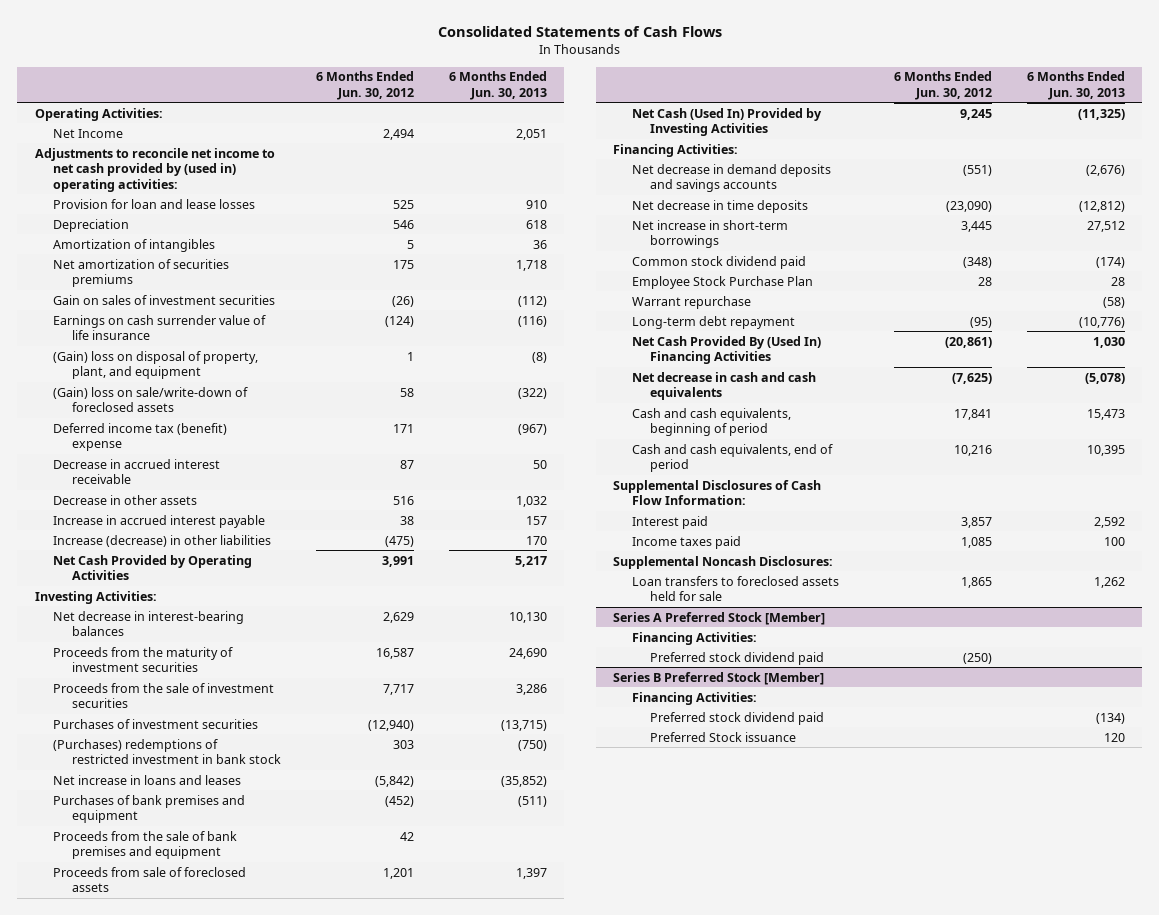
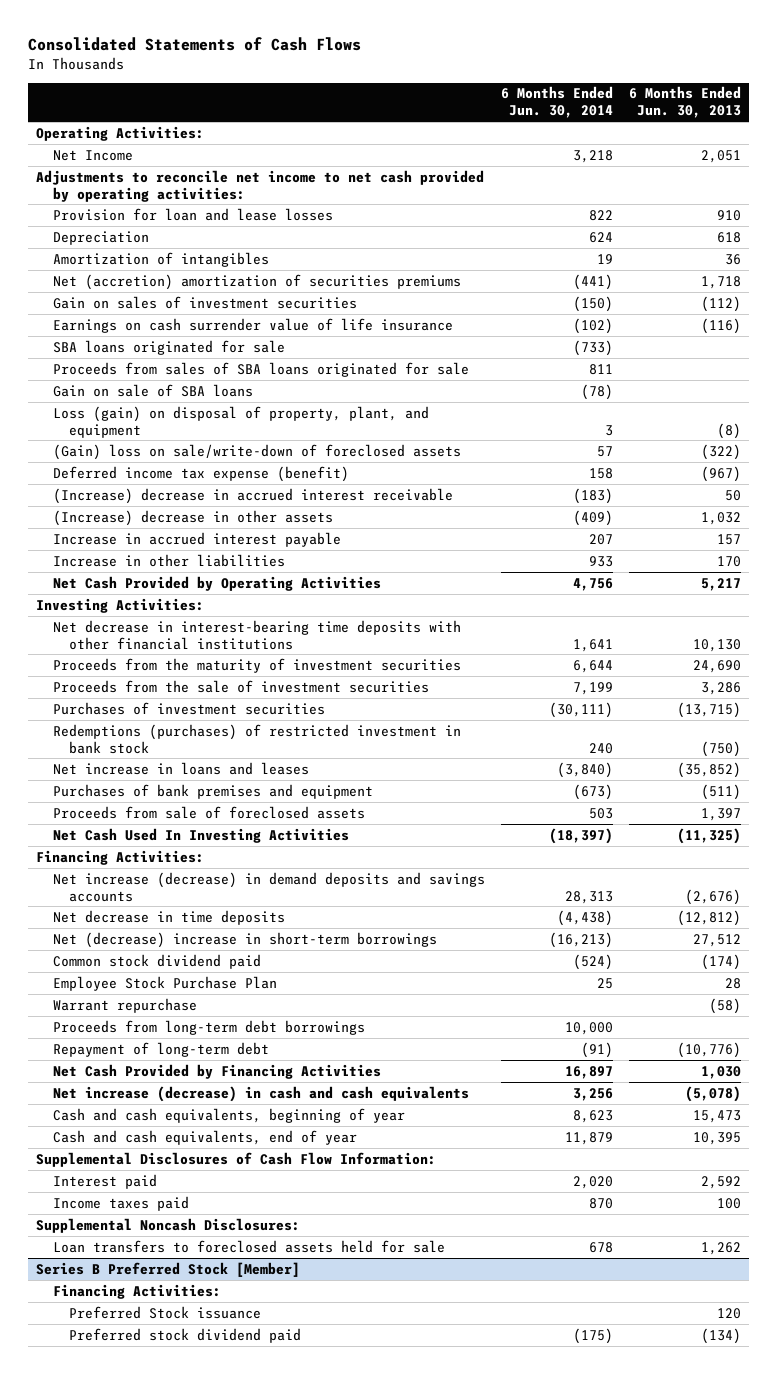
[315,71,414,100] 6 Months Ended Jun. 30, 2012 -> none
none -> [500,86,613,119] 6 Months Ended Jun. 30, 2014
[34,147,275,192] Adjustments to reconcile net income to net cash provided by (used in) operating activities: -> [36,169,485,202] Adjustments to reconcile net income to net cash provided by operating activities:
[53,258,230,288] Net amortization of securities premiums -> [52,273,461,290] Net (accretion) amortization of securities premiums
none -> [52,339,285,355] SBA loans originated for sale
none -> [52,361,469,377] Proceeds from sales of SBA loans originated for sale
none -> [52,383,253,397] Gain on sale of SBA loans
[53,350,259,380] (Gain) loss on disposal of property, plant, and equipment -> [52,405,429,438] Loss (gain) on disposal of property, plant, and equipment
[53,422,228,452] Deferred income tax (benefit) expense -> [52,465,349,482] Deferred income tax expense (benefit)
[53,458,221,485] Decrease in accrued interest receivable -> [52,487,453,504] (Increase) decrease in accrued interest receivable
[53,494,198,505] Decrease in other assets -> [52,509,333,526] (Increase) decrease in other assets
[53,534,272,547] Increase (decrease) in other liabilities -> [52,553,285,567] Increase in other liabilities
[53,610,245,637] Net decrease in interest-bearing balances -> [52,619,461,650] Net decrease in interest-bearing time deposits with other financial institutions
[53,738,282,765] (Purchases) redemptions of restricted investment in bank stock -> [52,723,461,754] Redemptions (purchases) of restricted investment in bank stock
[53,830,238,860] Proceeds from the sale of bank premises and equipment -> none
[631,107,822,137] Net Cash (Used In) Provided by Investing Activities -> [52,827,349,843] Net Cash Used In Investing Activities
[631,163,831,193] Net decrease in demand deposits and savings accounts -> [52,871,485,902] Net increase (decrease) in demand deposits and savings accounts
[631,219,788,249] Net increase in short-term borrowings -> [52,931,437,948] Net (decrease) increase in short-term borrowings
none -> [52,1019,365,1035] Proceeds from long-term debt borrowings
[631,315,795,329] Long-term debt repayment -> [52,1041,269,1057] Repayment of long-term debt
[631,335,821,365] Net Cash Provided By (Used In) Financing Activities -> [52,1063,381,1079] Net Cash Provided by Financing Activities
[631,371,816,401] Net decrease in cash and cash equivalents -> [52,1085,469,1102] Net increase (decrease) in cash and cash equivalents
[631,407,791,437] Cash and cash equivalents, beginning of period -> [52,1107,405,1123] Cash and cash equivalents, beginning of year
[631,443,833,473] Cash and cash equivalents, end of period -> [52,1129,357,1145] Cash and cash equivalents, end of year
[612,611,825,625] Series A Preferred Stock [Member] -> none
[631,631,757,645] Financing Activities: -> none
[650,651,825,665] Preferred stock dividend paid -> none
[650,711,825,725] Preferred stock dividend paid -> [68,1327,301,1343] Preferred stock dividend paid

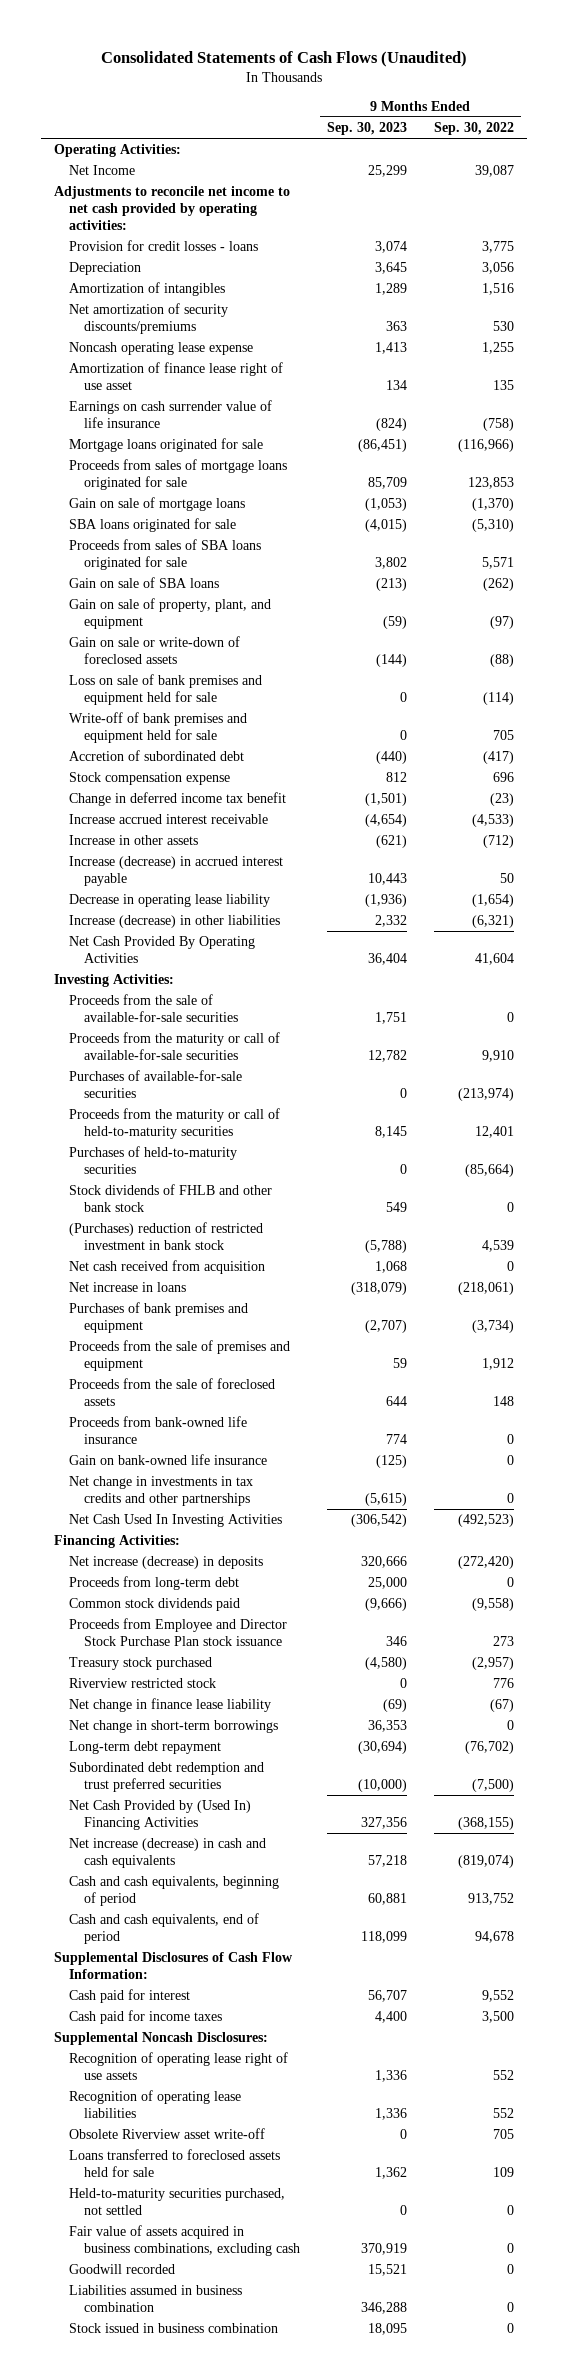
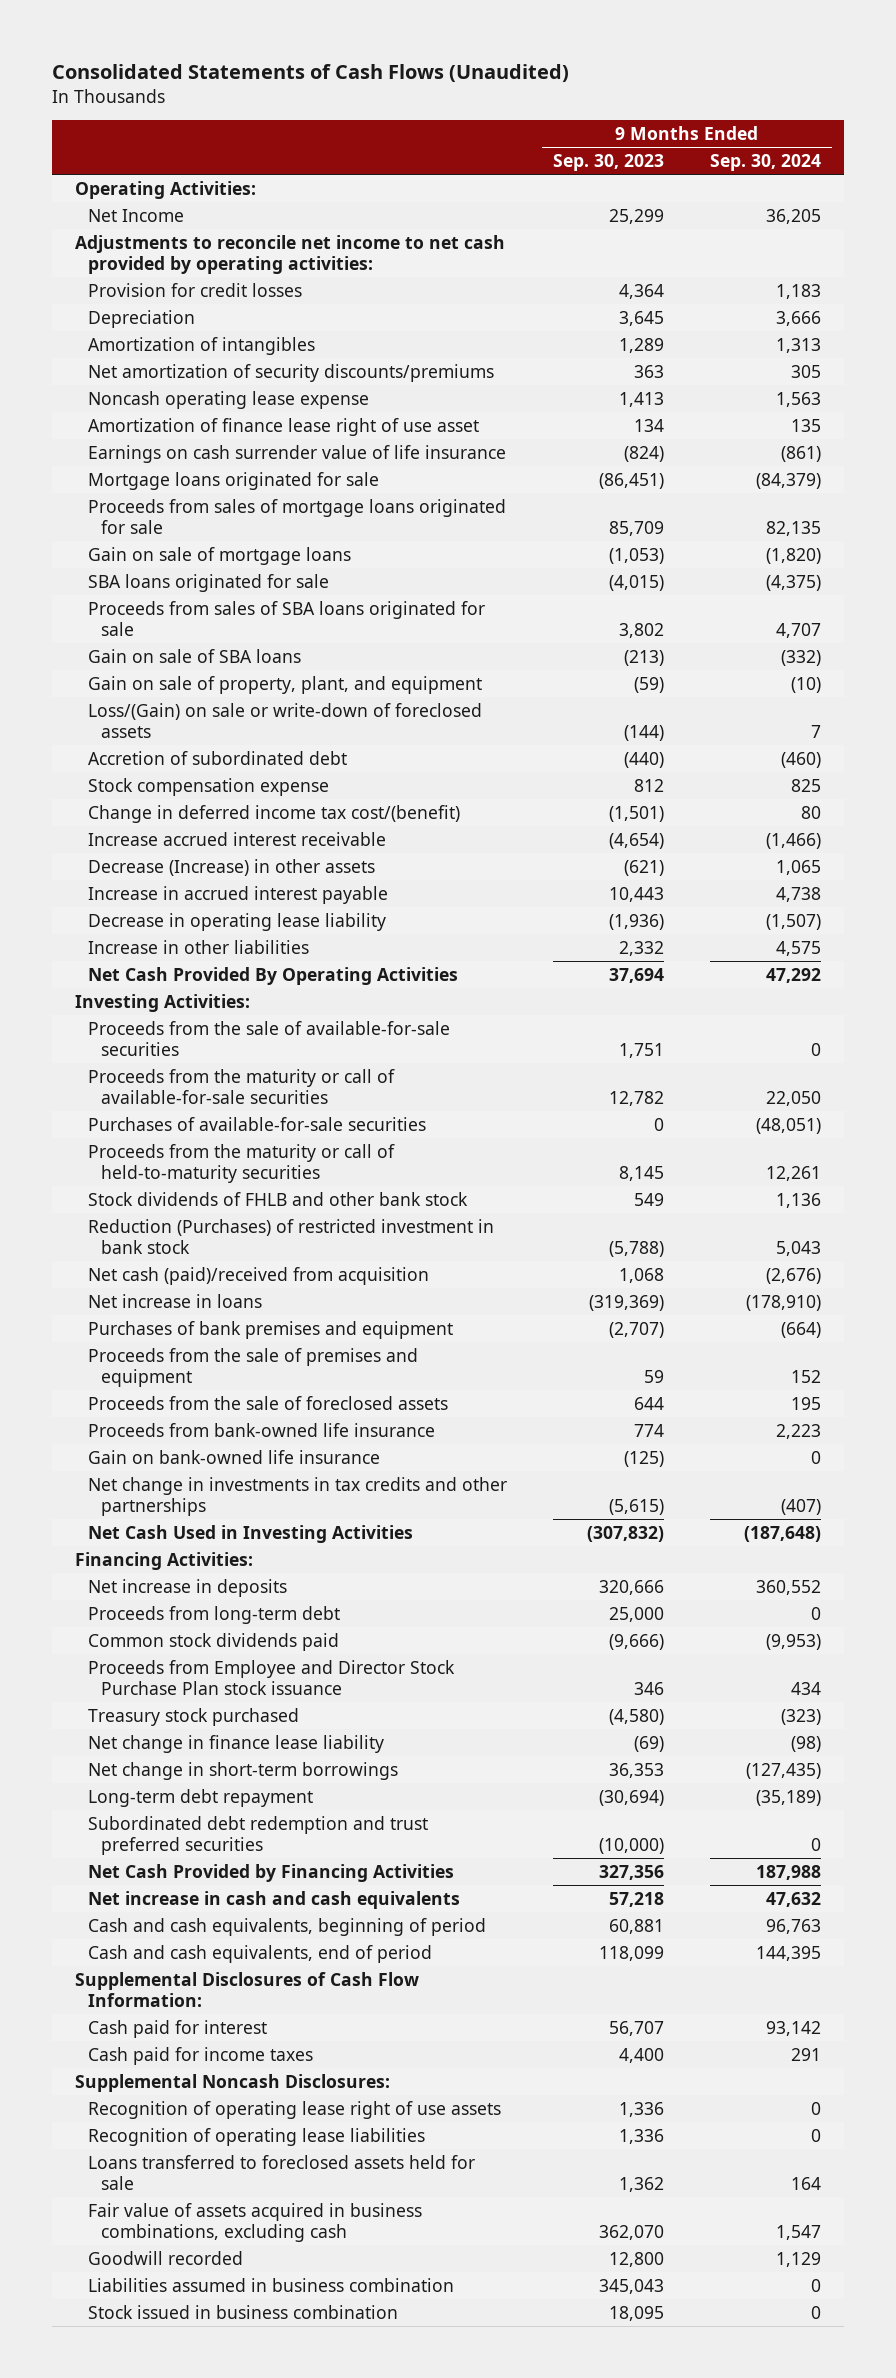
[433,122,514,136] Sep. 30, 2022 -> none
none -> [710,153,822,171] Sep. 30, 2024
[68,240,258,252] Provision for credit losses - loans -> [88,282,303,297] Provision for credit losses
[374,241,407,254] 3,074 -> [619,283,665,299] 4,364
[68,674,262,706] Loss on sale of bank premises and equipment held for sale -> none
[68,712,247,744] Write-off of bank premises and equipment held for sale -> none
[68,636,240,665] Gain on sale or write-down of foreclosed assets -> [88,702,483,739] Loss/(Gain) on sale or write-down of foreclosed assets
[68,792,286,807] Change in deferred income tax benefit -> [88,804,461,823] Change in deferred income tax cost/(benefit)
[68,835,198,846] Increase in other assets -> [88,858,376,876] Decrease (Increase) in other assets
[68,856,283,887] Increase (decrease) in accrued interest payable -> [88,885,389,904] Increase in accrued interest payable
[68,915,280,929] Increase (decrease) in other liabilities -> [88,939,310,954] Increase in other liabilities
[367,953,407,966] 36,404 -> [609,967,665,983] 37,694
[68,1146,237,1175] Purchases of held-to-maturity securities -> none
[68,1222,263,1251] (Purchases) reduction of restricted investment in bank stock -> [88,1218,495,1255] Reduction (Purchases) of restricted investment in bank stock
[68,1260,265,1275] Net cash received from acquisition -> [88,1266,430,1285] Net cash (paid)/received from acquisition
[350,1282,407,1296] (318,079) -> [589,1294,665,1311] (319,369)
[68,1514,282,1528] Net Cash Used In Investing Activities -> [88,1524,414,1543] Net Cash Used in Investing Activities
[350,1514,407,1528] (306,542) -> [587,1525,665,1542] (307,832)
[68,1556,263,1570] Net increase (decrease) in deposits -> [88,1578,288,1597] Net increase in deposits
[68,1678,216,1689] Riverview restricted stock -> none
[68,1800,251,1831] Net Cash Provided by (Used In) Financing Activities -> [88,1863,455,1882] Net Cash Provided by Financing Activities
[68,1838,266,1869] Net increase (decrease) in cash and cash equivalents -> [88,1890,461,1909] Net increase in cash and cash equivalents
[68,2128,265,2140] Obsolete Riverview asset write-off -> none
[68,2188,285,2216] Held-to-maturity securities purchased, not settled -> none
[360,2243,407,2256] 370,919 -> [599,2225,665,2241] 362,070
[367,2264,407,2277] 15,521 -> [609,2251,665,2267] 12,800
[360,2302,407,2315] 346,288 -> [599,2278,665,2294] 345,043

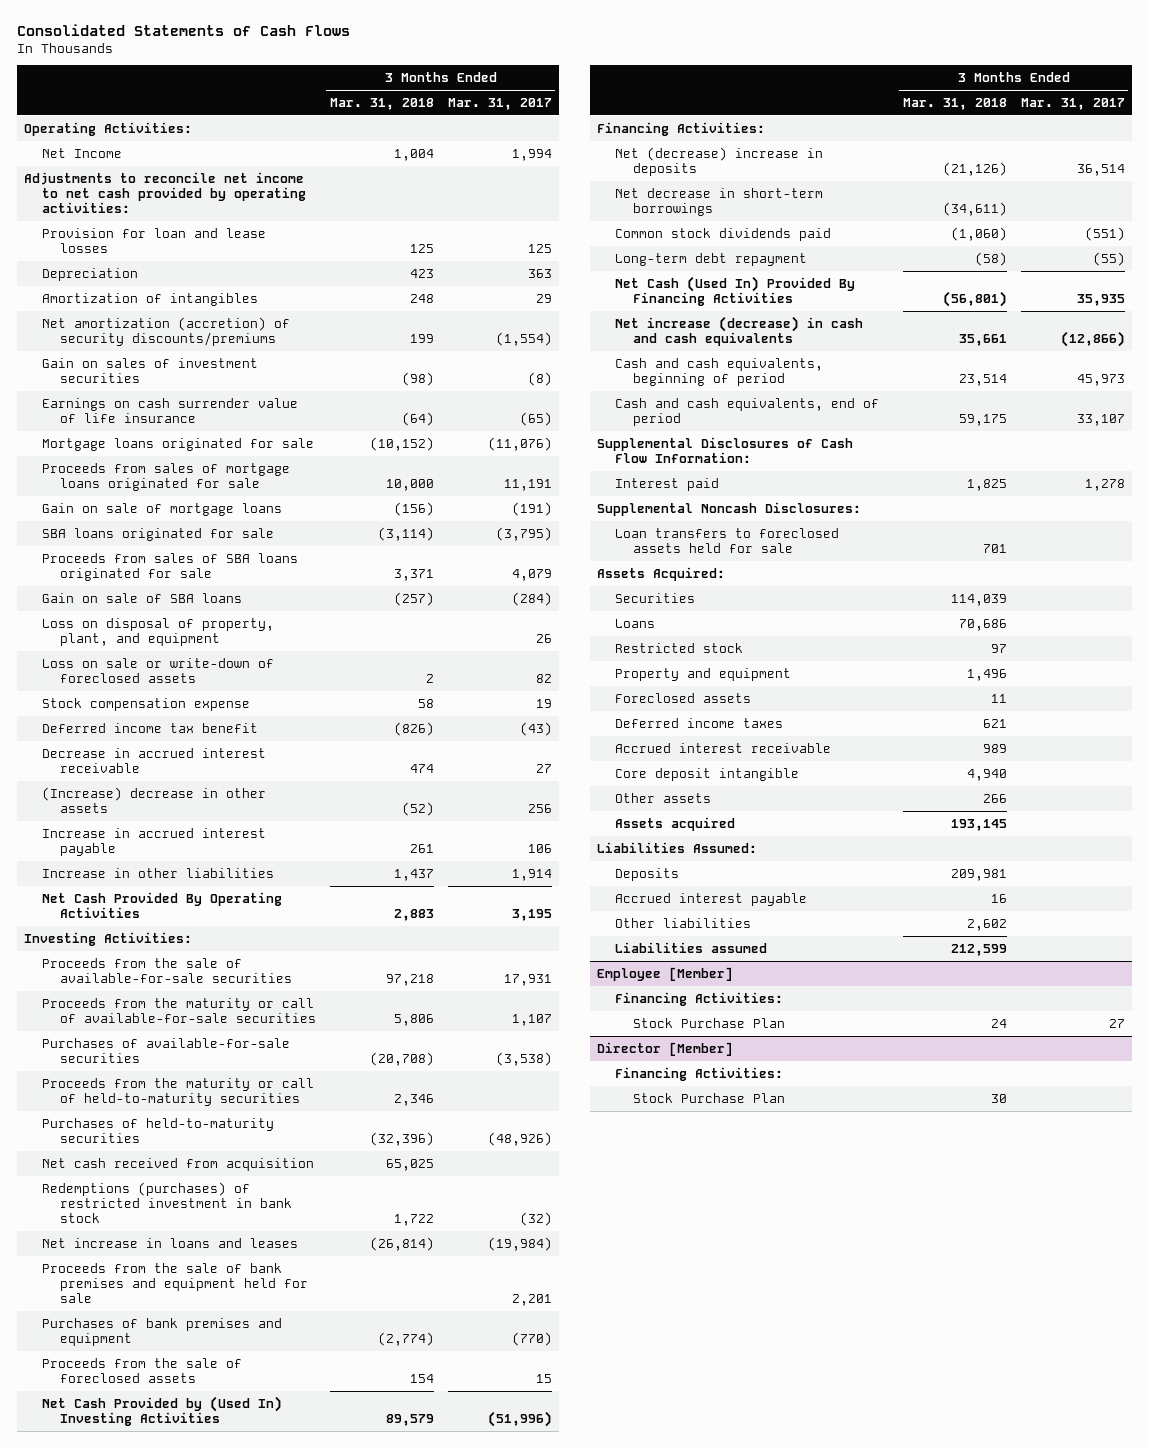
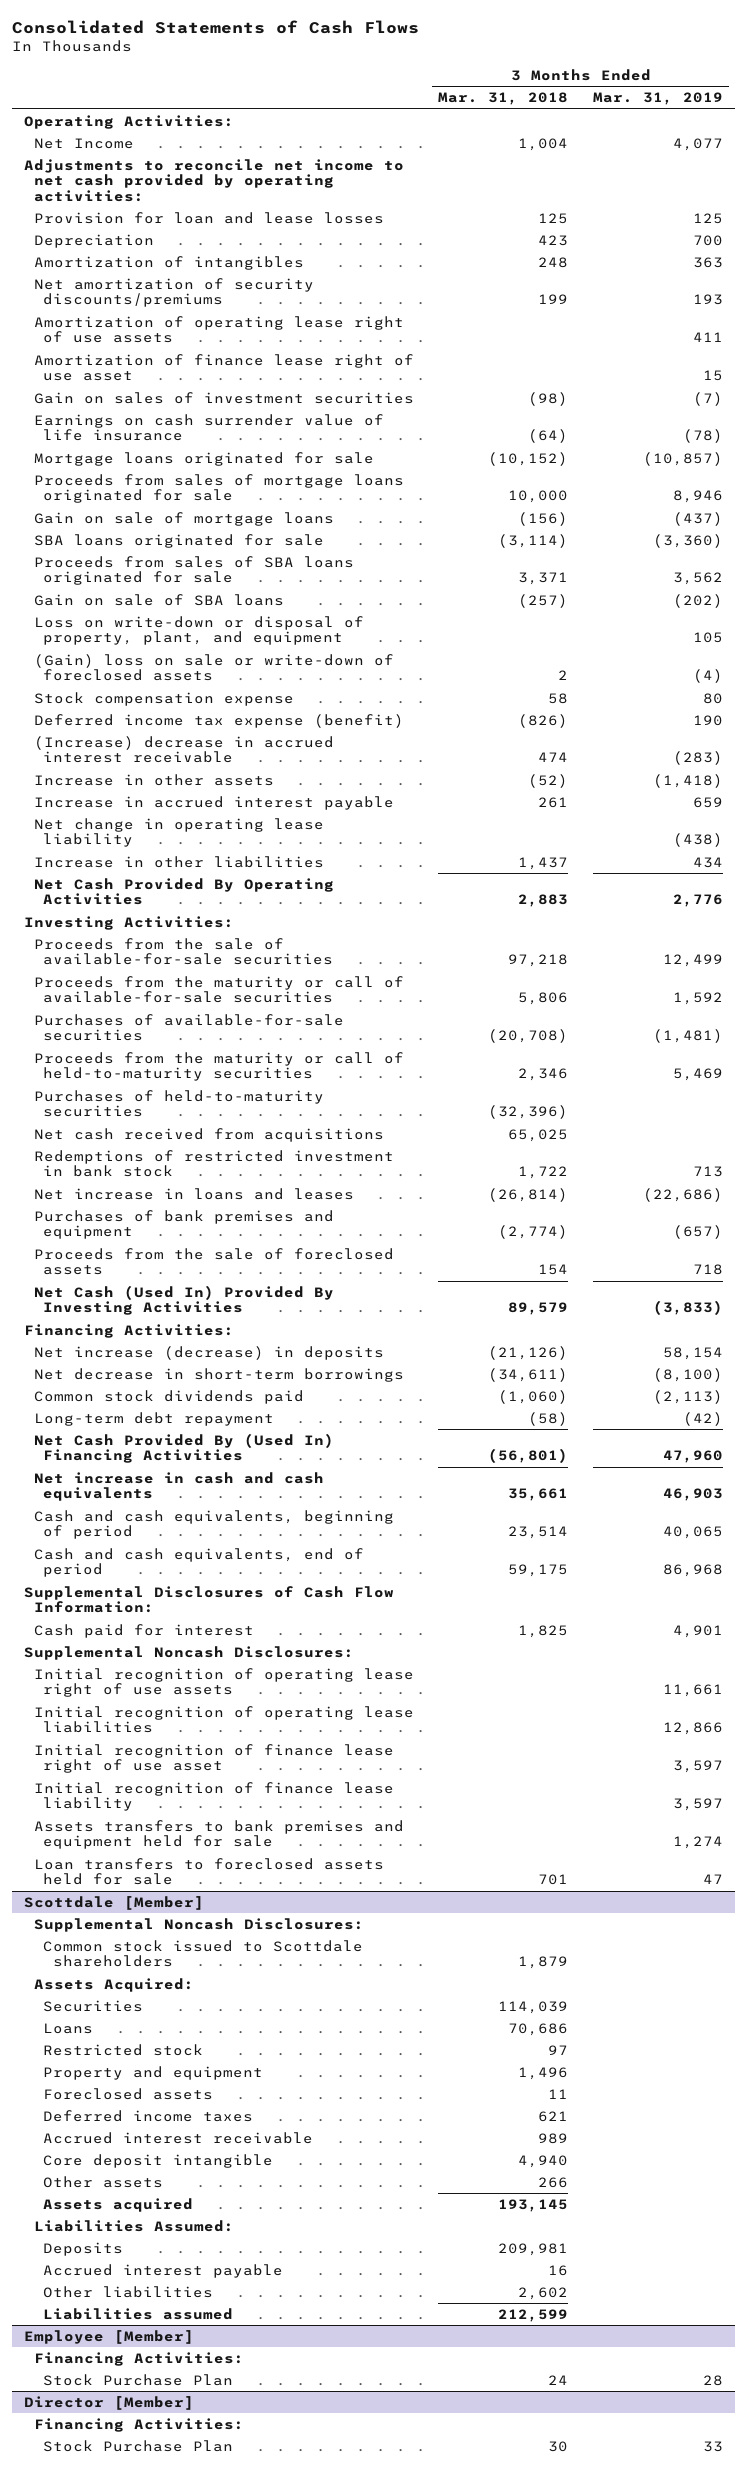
[447,97,552,110] Mar. 31, 2017 -> none
none -> [593,92,724,106] Mar. 31, 2019
[41,316,290,347] Net amortization (accretion) of security discounts/premiums -> [33,277,314,308] Net amortization of security discounts/premiums
none -> [33,315,404,344] Amortization of operating lease right of use assets
none -> [33,353,414,382] Amortization of finance lease right of use asset
[41,617,274,647] Loss on disposal of property, plant, and equipment -> [33,615,364,646] Loss on write-down or disposal of property, plant, and equipment
[41,657,274,684] Loss on sale or write-down of foreclosed assets -> [33,653,394,682] (Gain) loss on sale or write-down of foreclosed assets
[41,722,258,733] Deferred income tax benefit -> [33,713,404,728] Deferred income tax expense (benefit)
[41,747,266,774] Decrease in accrued interest receivable -> [33,735,334,764] (Increase) decrease in accrued interest receivable
[41,786,266,814] (Increase) decrease in other assets -> [33,773,274,786] Increase in other assets
none -> [33,817,324,848] Net change in operating lease liability
[41,1157,314,1171] Net cash received from acquisition -> [33,1127,384,1142] Net cash received from acquisitions
[41,1181,292,1224] Redemptions (purchases) of restricted investment in bank stock -> [33,1149,394,1178] Redemptions of restricted investment in bank stock
[41,1262,308,1304] Proceeds from the sale of bank premises and equipment held for sale -> none
[41,1395,282,1427] Net Cash Provided by (Used In) Investing Activities -> [33,1284,334,1316] Net Cash (Used In) Provided By Investing Activities
[614,146,823,177] Net (decrease) increase in deposits -> [33,1345,384,1360] Net increase (decrease) in deposits
[614,275,855,307] Net Cash (Used In) Provided By Financing Activities -> [33,1432,334,1464] Net Cash Provided By (Used In) Financing Activities
[614,315,863,347] Net increase (decrease) in cash and cash equivalents -> [33,1471,324,1502] Net increase in cash and cash equivalents
[614,477,719,491] Interest paid -> [33,1623,254,1638] Cash paid for interest
none -> [33,1667,414,1698] Initial recognition of operating lease right of use assets
none -> [33,1705,414,1734] Initial recognition of operating lease liabilities
none -> [33,1743,394,1774] Initial recognition of finance lease right of use asset
none -> [33,1781,394,1812] Initial recognition of finance lease liability
none -> [33,1819,404,1850] Assets transfers to bank premises and equipment held for sale
none -> [24,1895,205,1910] Scottdale [Member]
none -> [33,1917,364,1932] Supplemental Noncash Disclosures:
none -> [43,1939,364,1968] Common stock issued to Scottdale shareholders

